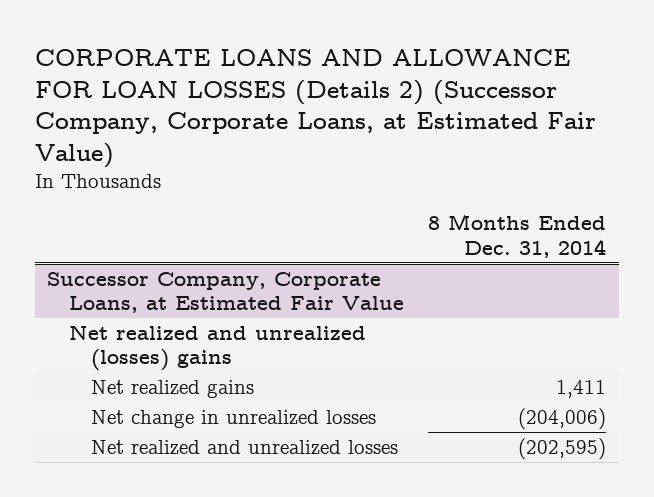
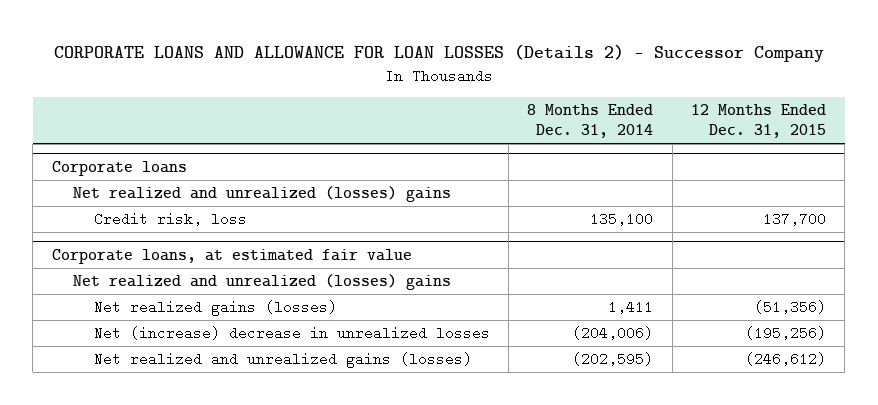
[34,49,596,168] CORPORATE LOANS AND ALLOWANCE FOR LOAN LOSSES (Details 2) (Successor Company, Corporate Loans, at Estimated Fair Value) -> [53,44,824,63] CORPORATE LOANS AND ALLOWANCE FOR LOAN LOSSES (Details 2) - Successor Company
none -> [691,104,827,139] 12 Months Ended Dec. 31, 2015
[47,271,404,314] Successor Company, Corporate Loans, at Estimated Fair Value -> none
none -> [51,160,187,176] Corporate loans
none -> [93,211,247,226] Credit risk, loss
none -> [51,248,412,264] Corporate loans, at estimated fair value
none -> [72,273,451,290] Net realized and unrealized (losses) gains
[90,379,254,398] Net realized gains -> [93,299,337,316] Net realized gains (losses)
[90,409,376,428] Net change in unrealized losses -> [93,325,490,340] Net (increase) decrease in unrealized losses
[90,439,398,455] Net realized and unrealized losses -> [93,351,472,368] Net realized and unrealized gains (losses)

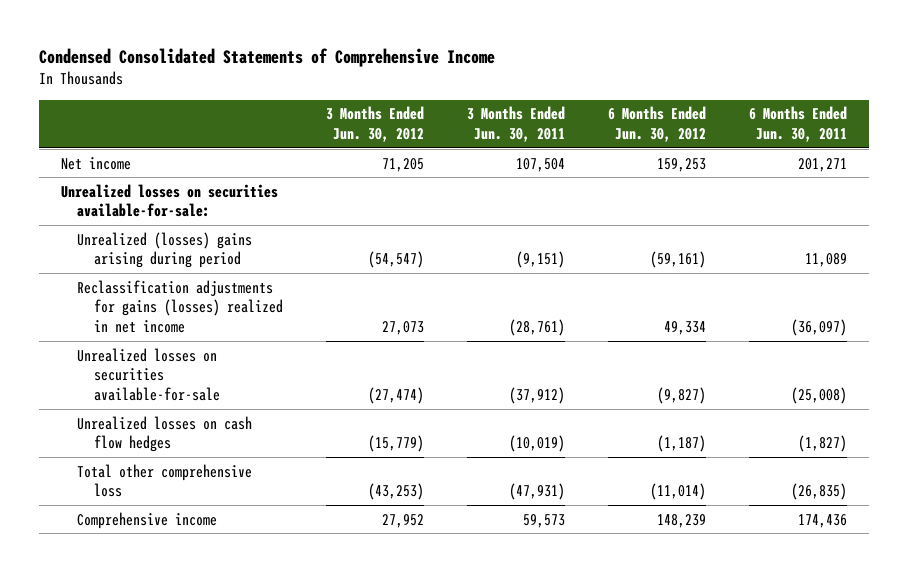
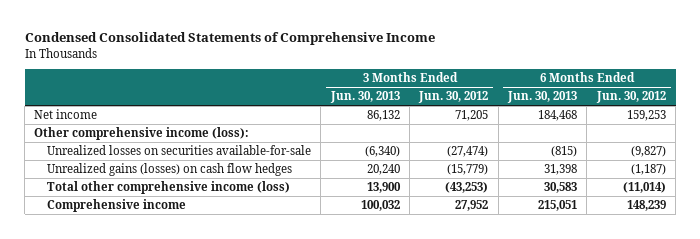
[466,106,565,143] 3 Months Ended Jun. 30, 2011 -> none
[749,106,848,143] 6 Months Ended Jun. 30, 2011 -> none
none -> [329,91,400,104] Jun. 30, 2013
none -> [507,91,578,104] Jun. 30, 2013
[60,183,278,218] Unrealized losses on securities available-for-sale: -> none
[77,231,253,269] Unrealized (losses) gains arising during period -> none
[77,279,283,333] Reclassification adjustments for gains (losses) realized in net income -> none
none -> [34,127,250,141] Other comprehensive income (loss):
[77,415,253,453] Unrealized losses on cash flow hedges -> [47,163,293,177] Unrealized gains (losses) on cash flow hedges
[77,463,253,498] Total other comprehensive loss -> [47,181,291,195] Total other comprehensive income (loss)

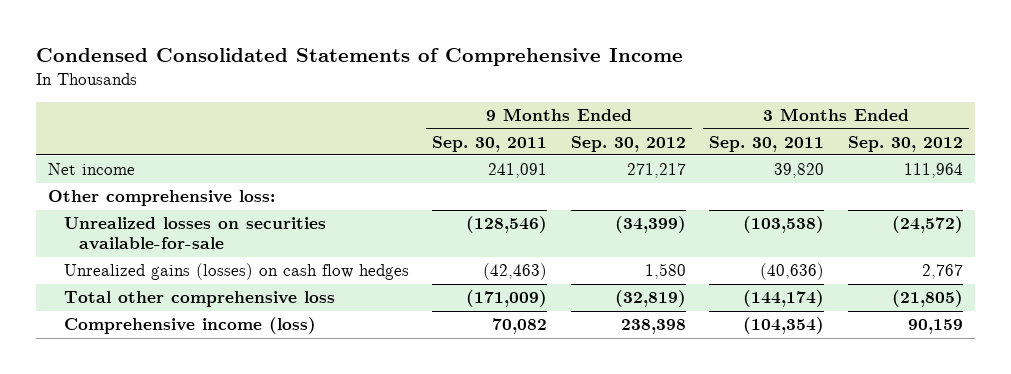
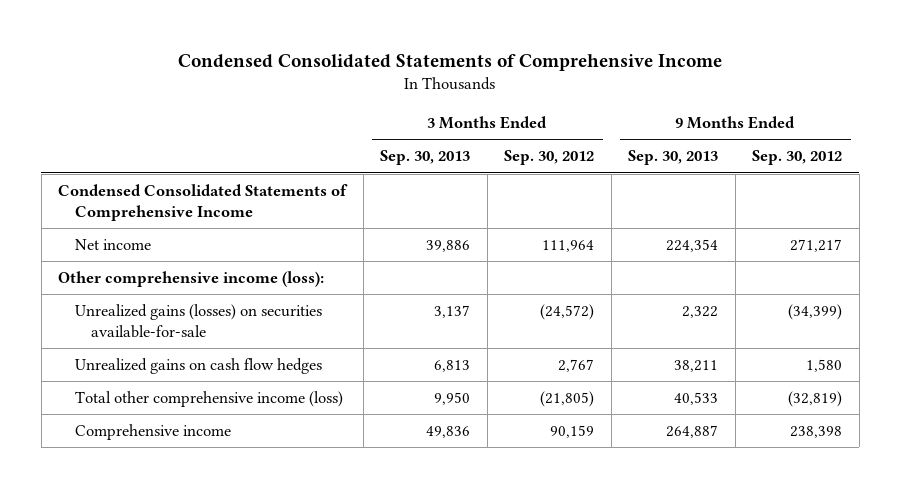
[432,135,548,152] Sep. 30, 2011 -> none
[709,135,825,152] Sep. 30, 2011 -> none
none -> [380,150,471,166] Sep. 30, 2013
none -> [628,150,719,166] Sep. 30, 2013
none -> [58,184,349,221] Condensed Consolidated Statements of Comprehensive Income
[47,190,275,207] Other comprehensive loss: -> [58,271,325,288] Other comprehensive income (loss):
[63,217,326,251] Unrealized losses on securities available-for-sale -> [74,304,322,338] Unrealized gains (losses) on securities available-for-sale
[63,263,409,281] Unrealized gains (losses) on cash flow hedges -> [74,358,322,375] Unrealized gains on cash flow hedges
[63,291,335,308] Total other comprehensive loss -> [74,391,343,408] Total other comprehensive income (loss)
[63,317,316,335] Comprehensive income (loss) -> [74,424,231,441] Comprehensive income

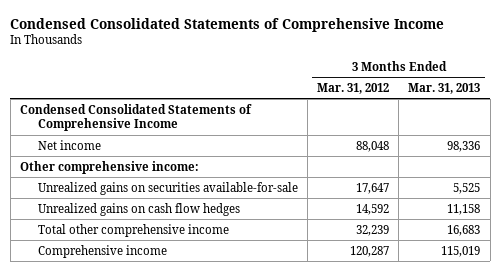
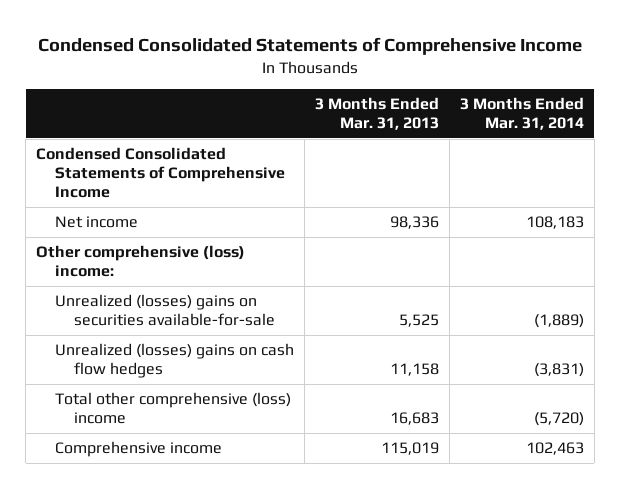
[317,83,390,95] Mar. 31, 2012 -> none
none -> [459,97,584,130] 3 Months Ended Mar. 31, 2014
[20,160,200,174] Other comprehensive income: -> [36,245,246,278] Other comprehensive (loss) income:
[37,181,298,195] Unrealized gains on securities available-for-sale -> [54,294,275,327] Unrealized (losses) gains on securities available-for-sale
[37,202,240,216] Unrealized gains on cash flow hedges -> [54,343,294,379] Unrealized (losses) gains on cash flow hedges
[37,223,229,237] Total other comprehensive income -> [54,392,291,425] Total other comprehensive (loss) income

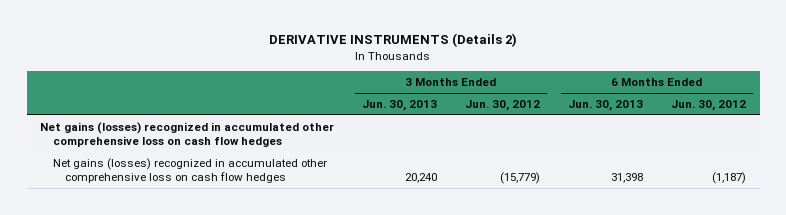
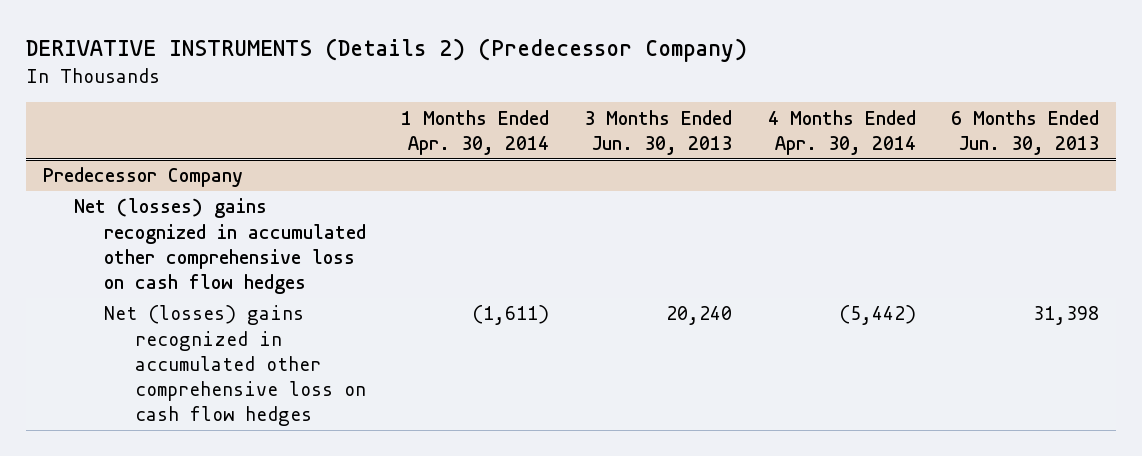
[269,33,518,48] DERIVATIVE INSTRUMENTS (Details 2) -> [25,38,747,63] DERIVATIVE INSTRUMENTS (Details 2) (Predecessor Company)
[465,100,541,112] Jun. 30, 2012 -> none
[670,100,746,112] Jun. 30, 2012 -> none
none -> [401,109,550,156] 1 Months Ended Apr. 30, 2014
none -> [767,109,916,156] 4 Months Ended Apr. 30, 2014
none -> [43,167,244,188] Predecessor Company
[40,121,335,148] Net gains (losses) recognized in accumulated other comprehensive loss on cash flow hedges -> [73,198,367,295] Net (losses) gains recognized in accumulated other comprehensive loss on cash flow hedges
[52,157,327,184] Net gains (losses) recognized in accumulated other comprehensive loss on cash flow hedges -> [104,305,366,427] Net (losses) gains recognized in accumulated other comprehensive loss on cash flow hedges

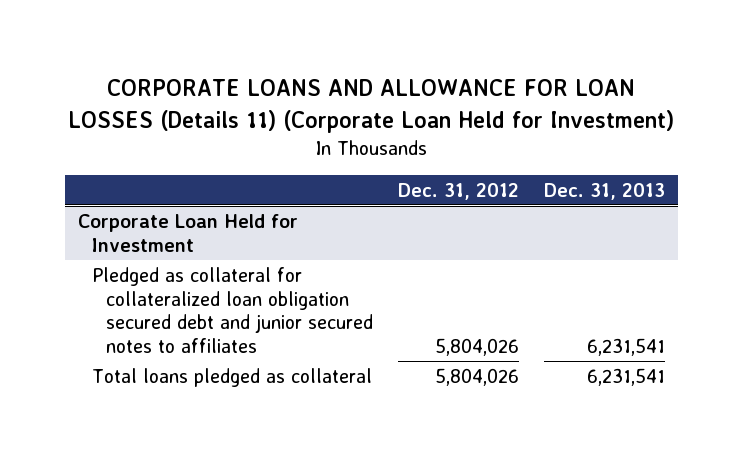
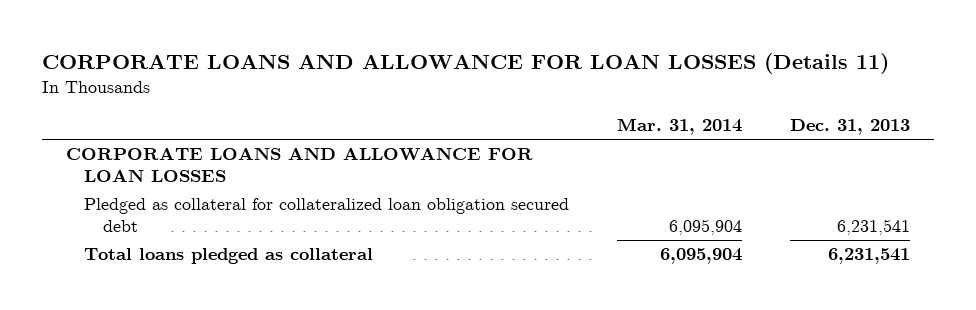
[68,79,675,133] CORPORATE LOANS AND ALLOWANCE FOR LOAN LOSSES (Details 11) (Corporate Loan Held for Investment) -> [41,53,889,75] CORPORATE LOANS AND ALLOWANCE FOR LOAN LOSSES (Details 11)
[398,182,520,200] Dec. 31, 2012 -> none
none -> [617,118,743,136] Mar. 31, 2014
[77,213,298,252] Corporate Loan Held for Investment -> none
none -> [65,147,533,183] CORPORATE LOANS AND ALLOWANCE FOR LOAN LOSSES
[91,266,374,353] Pledged as collateral for collateralized loan obligation secured debt and junior secured notes to affiliates -> [84,198,570,233] Pledged as collateral for collateralized loan obligation secured debt

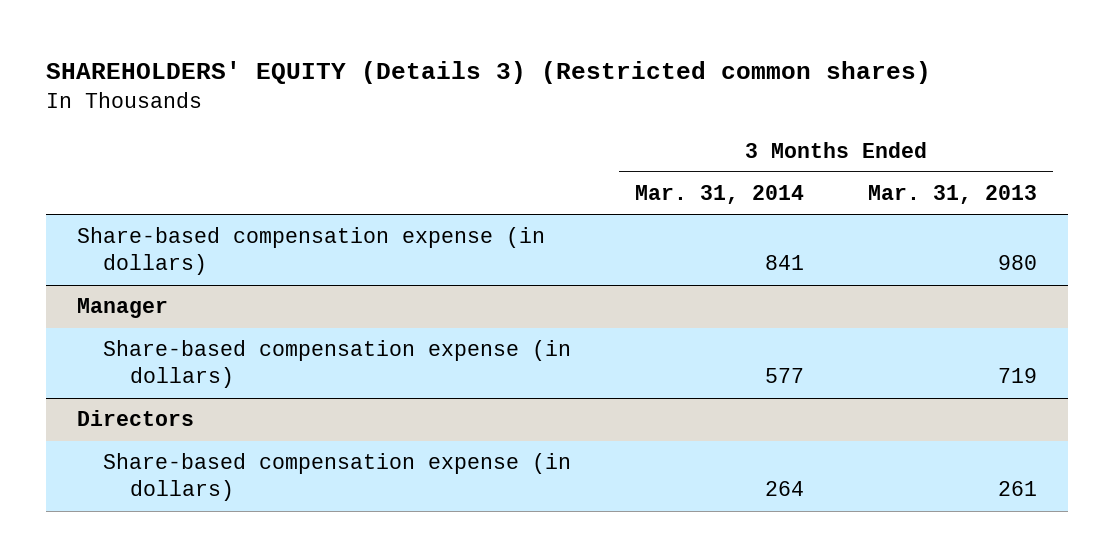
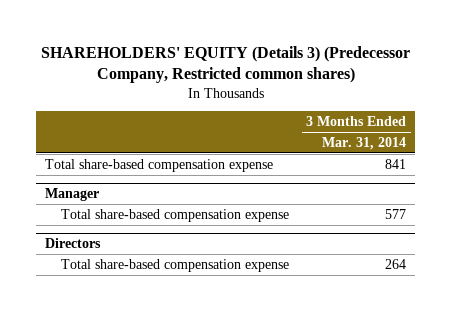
[45,60,931,84] SHAREHOLDERS' EQUITY (Details 3) (Restricted common shares) -> [40,45,410,84] SHAREHOLDERS' EQUITY (Details 3) (Predecessor Company, Restricted common shares)
[867,185,1037,205] Mar. 31, 2013 -> none
[77,227,546,276] Share-based compensation expense (in dollars) -> [45,158,274,172] Total share-based compensation expense
[103,340,572,389] Share-based compensation expense (in dollars) -> [60,208,289,222] Total share-based compensation expense
[103,453,572,502] Share-based compensation expense (in dollars) -> [60,258,289,272] Total share-based compensation expense

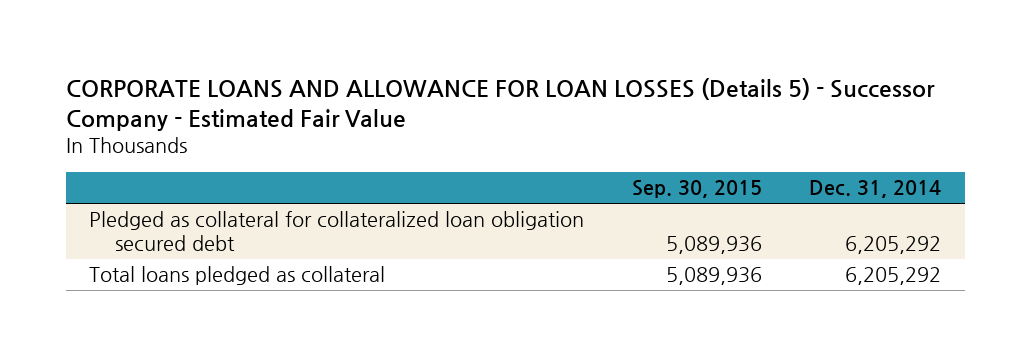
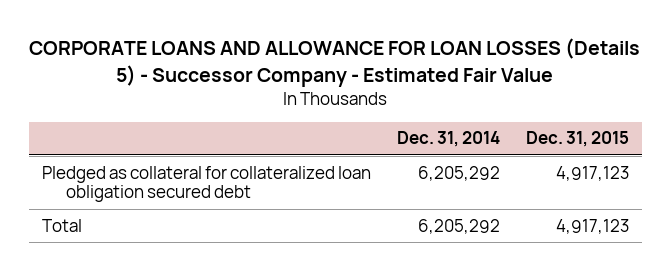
[631,180,762,199] Sep. 30, 2015 -> none
none -> [526,131,630,148] Dec. 31, 2015
[89,266,386,286] Total loans pledged as collateral -> [41,218,82,232] Total

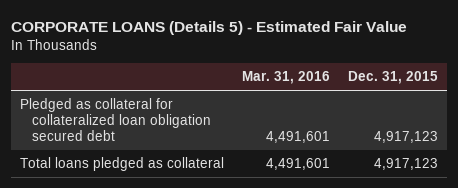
[29,38,641,87] CORPORATE LOANS AND ALLOWANCE FOR LOAN LOSSES (Details 5) - Successor Company - Estimated Fair Value -> [11,21,408,36] CORPORATE LOANS (Details 5) - Estimated Fair Value
[396,131,500,148] Dec. 31, 2014 -> none
none -> [242,71,331,85] Mar. 31, 2016
[41,218,82,232] Total -> [20,156,225,171] Total loans pledged as collateral

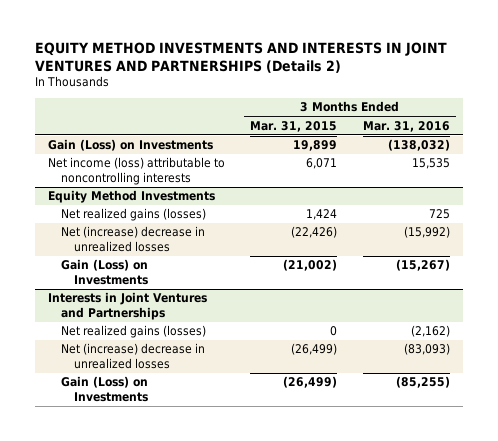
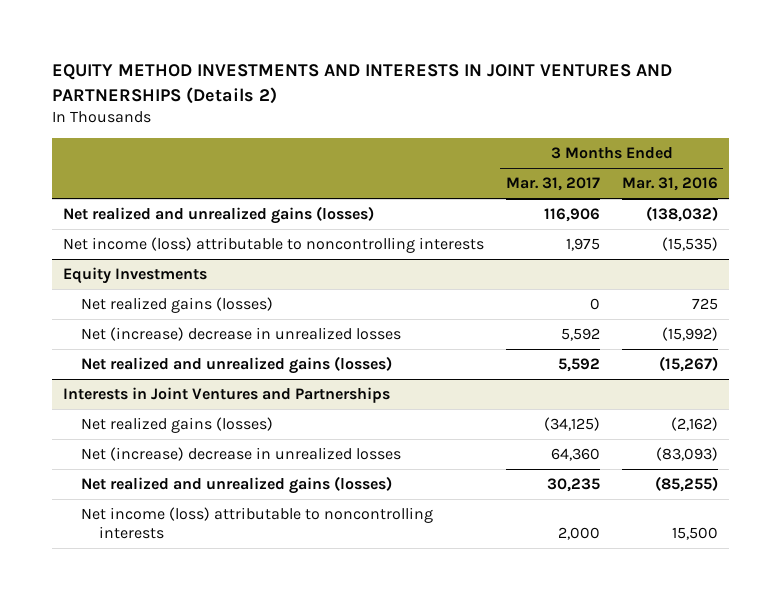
[250,120,338,132] Mar. 31, 2015 -> none
none -> [505,177,600,192] Mar. 31, 2017
[47,139,213,152] Gain (Loss) on Investments -> [62,206,374,225] Net realized and unrealized gains (losses)
[411,158,450,170] 15,535 -> [661,237,718,252] (15,535)
[47,190,215,204] Equity Method Investments -> [62,267,207,285] Equity Investments
[61,259,149,285] Gain (Loss) on Investments -> [81,356,393,375] Net realized and unrealized gains (losses)
[61,376,149,402] Gain (Loss) on Investments -> [81,476,393,495] Net realized and unrealized gains (losses)
none -> [81,507,434,540] Net income (loss) attributable to noncontrolling interests

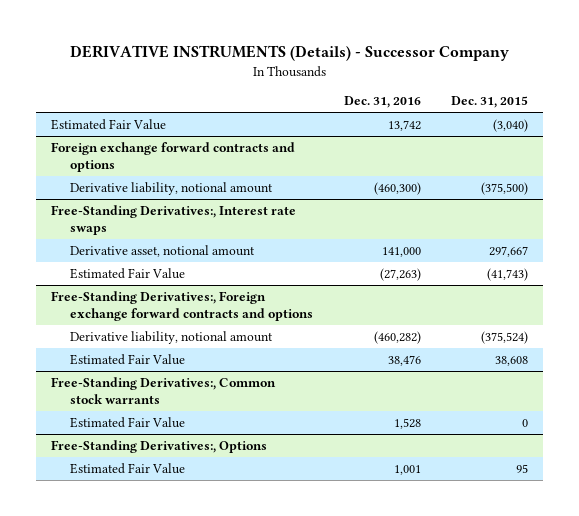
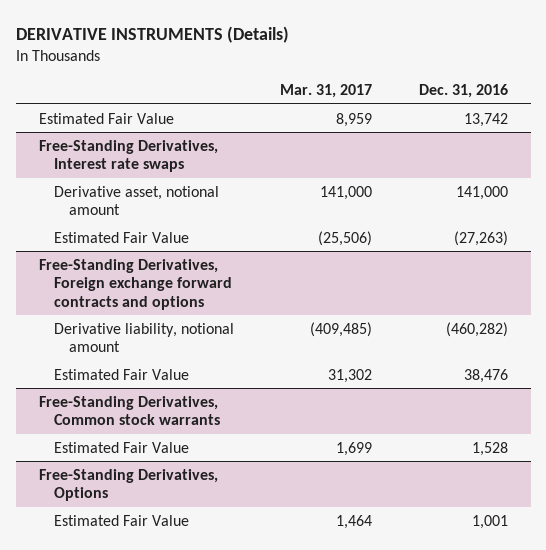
[69,45,509,62] DERIVATIVE INSTRUMENTS (Details) - Successor Company -> [15,26,289,44] DERIVATIVE INSTRUMENTS (Details)
[451,96,529,109] Dec. 31, 2015 -> none
none -> [280,84,373,99] Mar. 31, 2017
[51,141,296,172] Foreign exchange forward contracts and options -> none
[70,181,274,195] Derivative liability, notional amount -> none
[51,204,297,235] Free-Standing Derivatives:, Interest rate swaps -> [38,139,218,173] Free-Standing Derivatives, Interest rate swaps
[51,290,314,321] Free-Standing Derivatives:, Foreign exchange forward contracts and options -> [38,258,232,310] Free-Standing Derivatives, Foreign exchange forward contracts and options
[51,376,277,404] Free-Standing Derivatives:, Common stock warrants -> [38,395,220,426] Free-Standing Derivatives, Common stock warrants
[51,439,268,453] Free-Standing Derivatives:, Options -> [38,468,218,502] Free-Standing Derivatives, Options

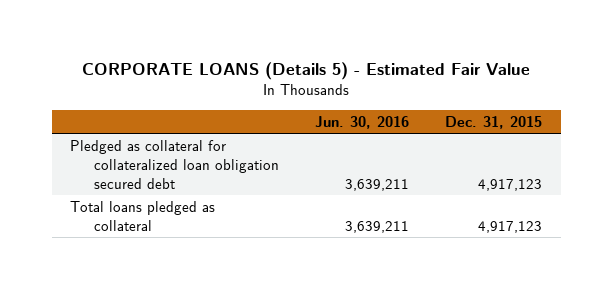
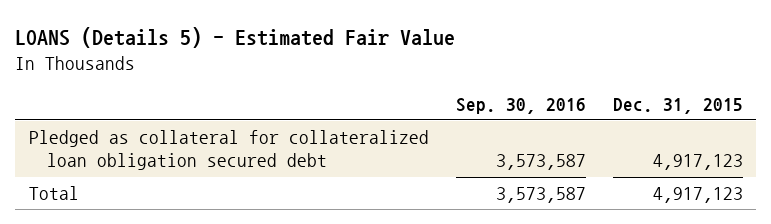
[82,62,531,81] CORPORATE LOANS (Details 5) - Estimated Fair Value -> [15,27,456,49] LOANS (Details 5) - Estimated Fair Value
[315,115,410,129] Jun. 30, 2016 -> none
none -> [455,97,586,114] Sep. 30, 2016
[70,200,216,231] Total loans pledged as collateral -> [28,186,79,201] Total

